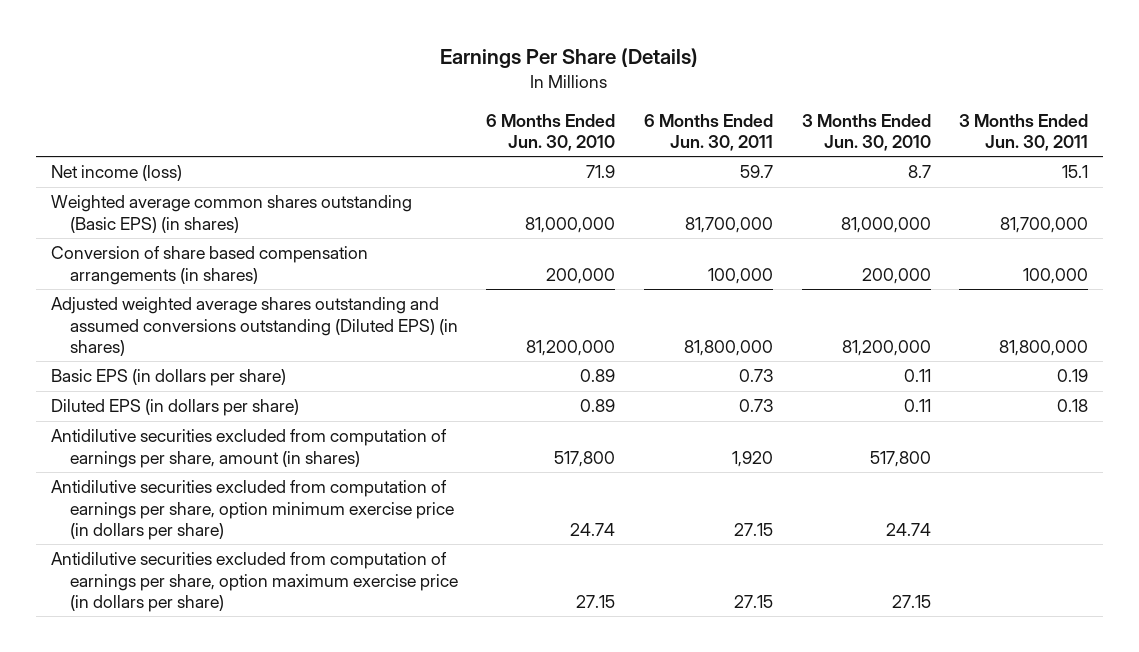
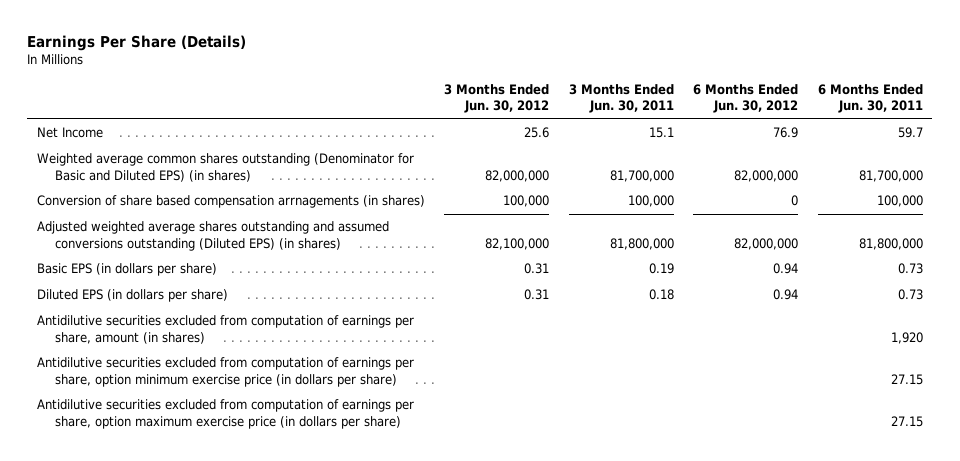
[486,113,616,152] 6 Months Ended Jun. 30, 2010 -> none
[801,113,931,152] 3 Months Ended Jun. 30, 2010 -> none
none -> [444,84,550,114] 3 Months Ended Jun. 30, 2012
none -> [693,84,799,114] 6 Months Ended Jun. 30, 2012
[50,165,182,182] Net income (loss) -> [36,127,103,139] Net Income
[50,195,412,233] Weighted average common shares outstanding (Basic EPS) (in shares) -> [36,153,414,182] Weighted average common shares outstanding (Denominator for Basic and Diluted EPS) (in shares)
[50,246,368,285] Conversion of share based compensation arrangements (in shares) -> [36,195,425,209] Conversion of share based compensation arrnagements (in shares)

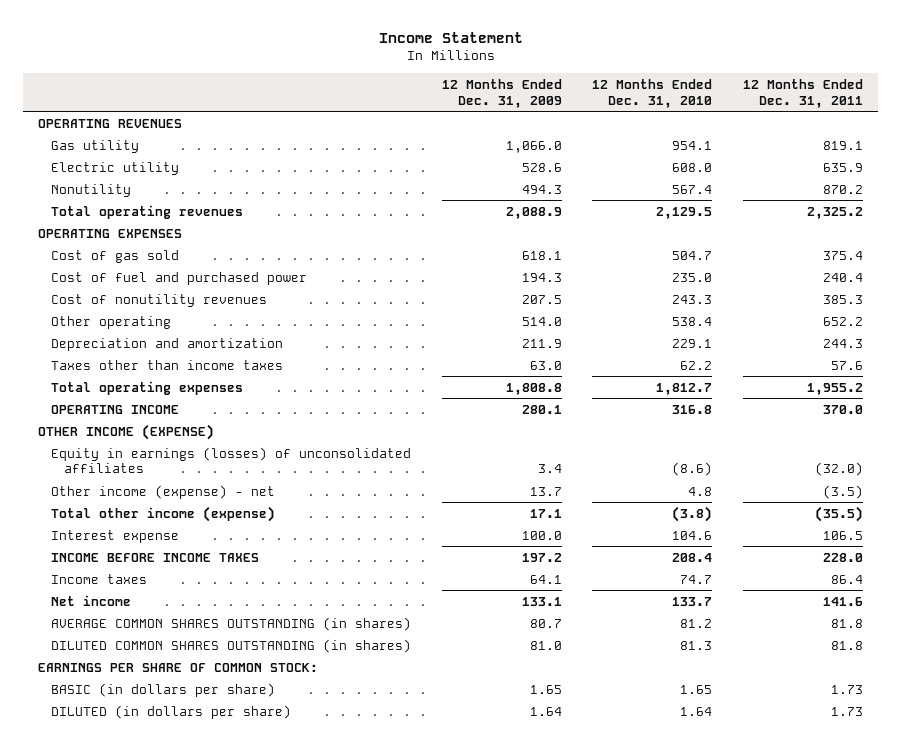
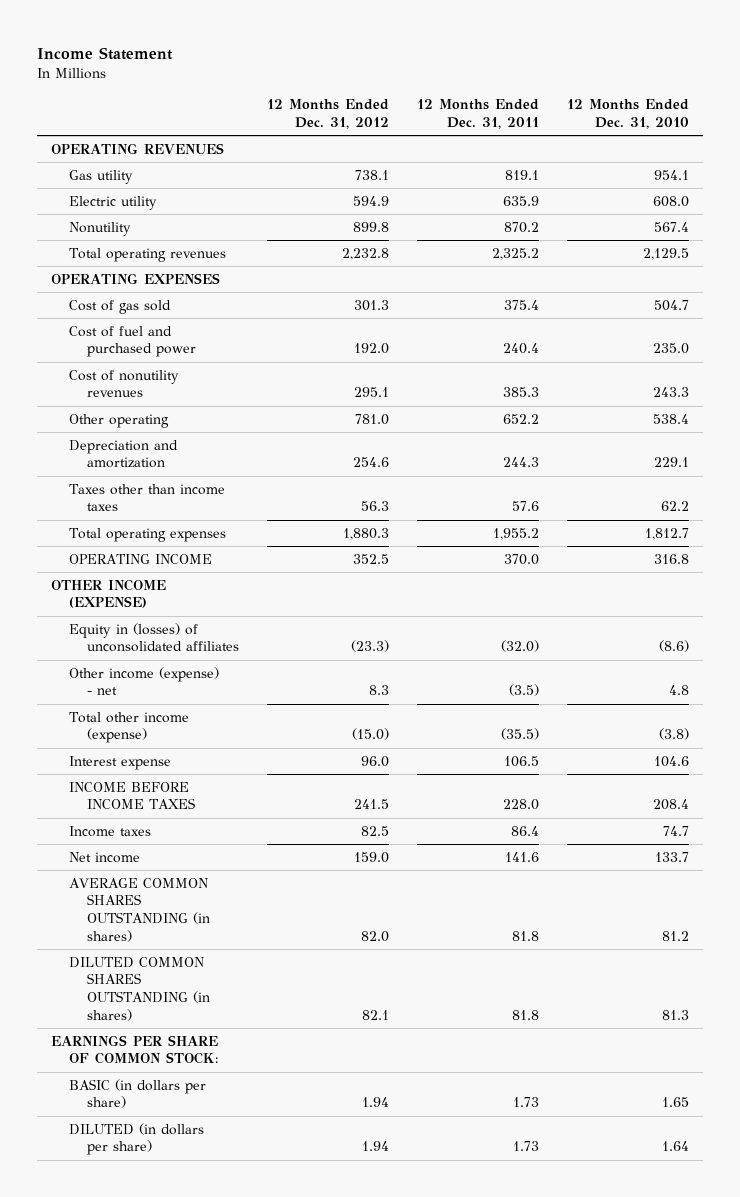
[441,79,562,108] 12 Months Ended Dec. 31, 2009 -> none
none -> [267,99,390,129] 12 Months Ended Dec. 31, 2012
[51,446,412,474] Equity in earnings (losses) of unconsolidated affiliates -> [69,622,240,653] Equity in (losses) of unconsolidated affiliates

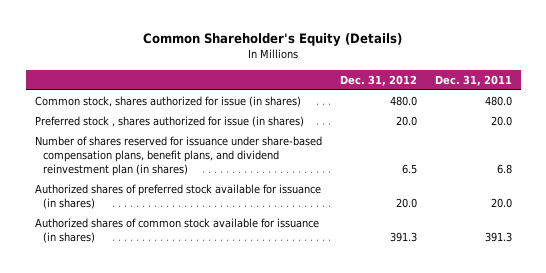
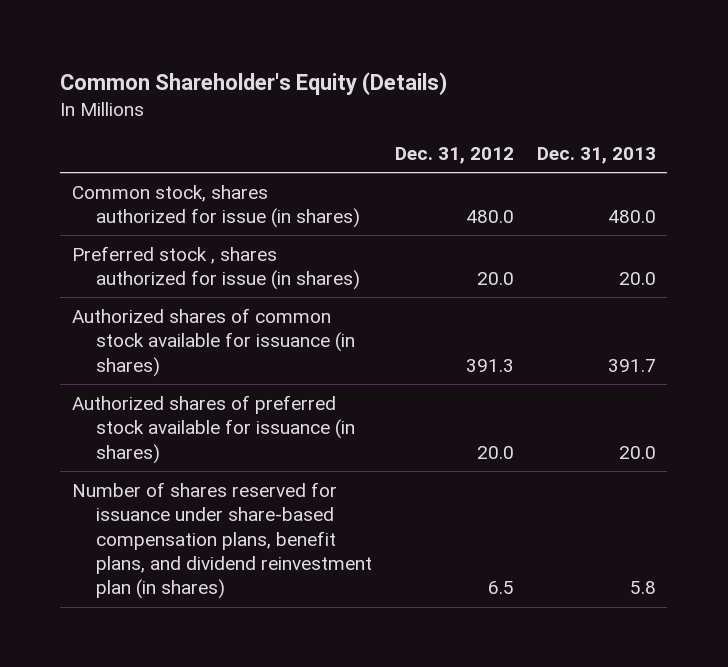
[434,74,512,86] Dec. 31, 2011 -> none
none -> [536,147,656,165] Dec. 31, 2013
[34,184,321,210] Authorized shares of preferred stock available for issuance (in shares) -> [71,394,356,464] Authorized shares of preferred stock available for issuance (in shares)
[34,136,322,177] Number of shares reserved for issuance under share-based compensation plans, benefit plans, and dividend reinvestment plan (in shares) -> [71,481,373,600] Number of shares reserved for issuance under share-based compensation plans, benefit plans, and dividend reinvestment plan (in shares)

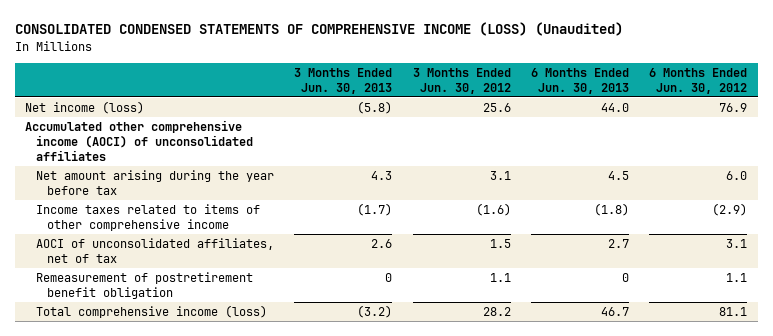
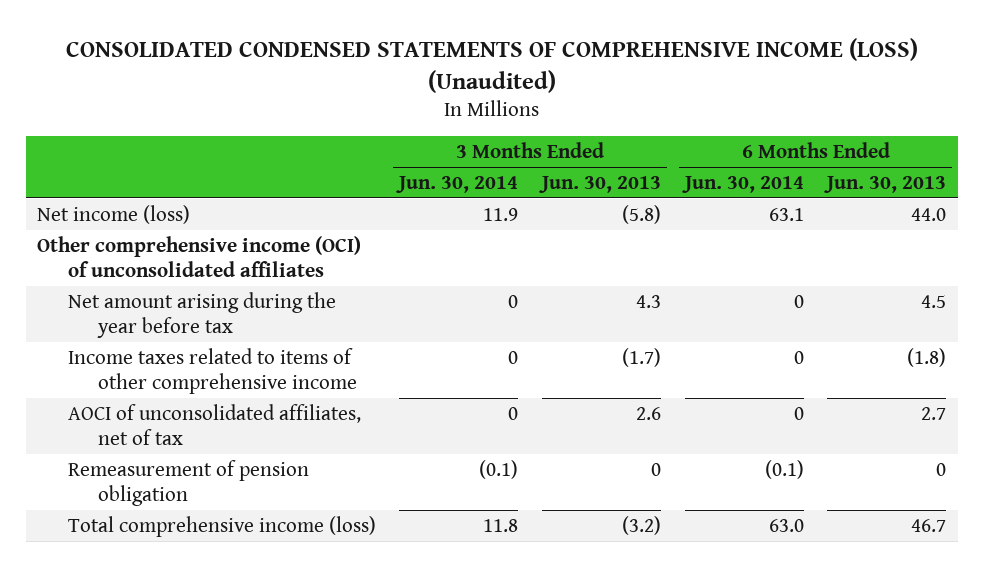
[412,67,511,94] 3 Months Ended Jun. 30, 2012 -> none
[649,67,748,94] 6 Months Ended Jun. 30, 2012 -> none
none -> [396,175,519,193] Jun. 30, 2014
none -> [681,175,804,193] Jun. 30, 2014
[25,119,253,162] Accumulated other comprehensive income (AOCI) of unconsolidated affiliates -> [37,235,362,277] Other comprehensive income (OCI) of unconsolidated affiliates
[35,271,253,299] Remeasurement of postretirement benefit obligation -> [67,459,309,506] Remeasurement of pension obligation

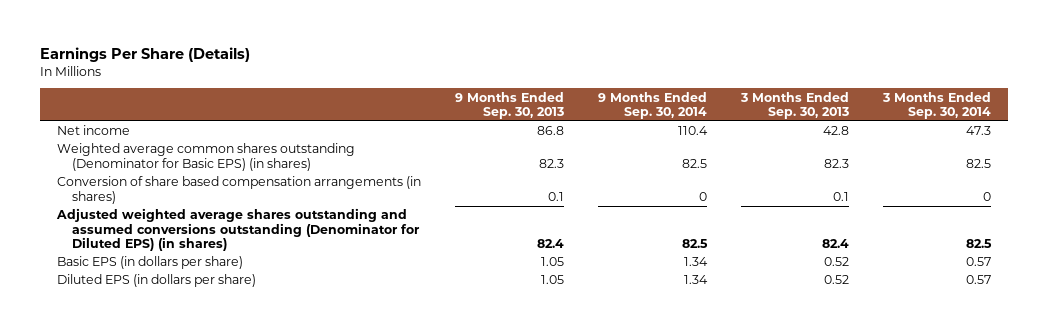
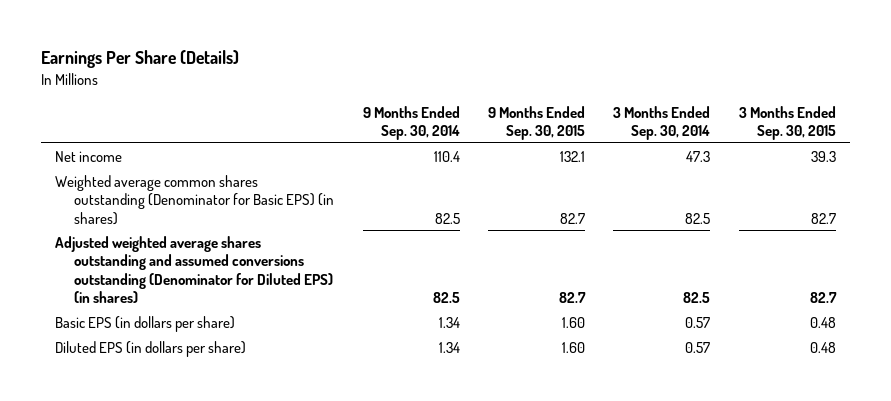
[454,91,564,120] 9 Months Ended Sep. 30, 2013 -> none
[739,91,849,120] 3 Months Ended Sep. 30, 2013 -> none
none -> [488,105,586,141] 9 Months Ended Sep. 30, 2015
none -> [738,105,836,141] 3 Months Ended Sep. 30, 2015
[56,176,421,204] Conversion of share based compensation arrangements (in shares) -> none

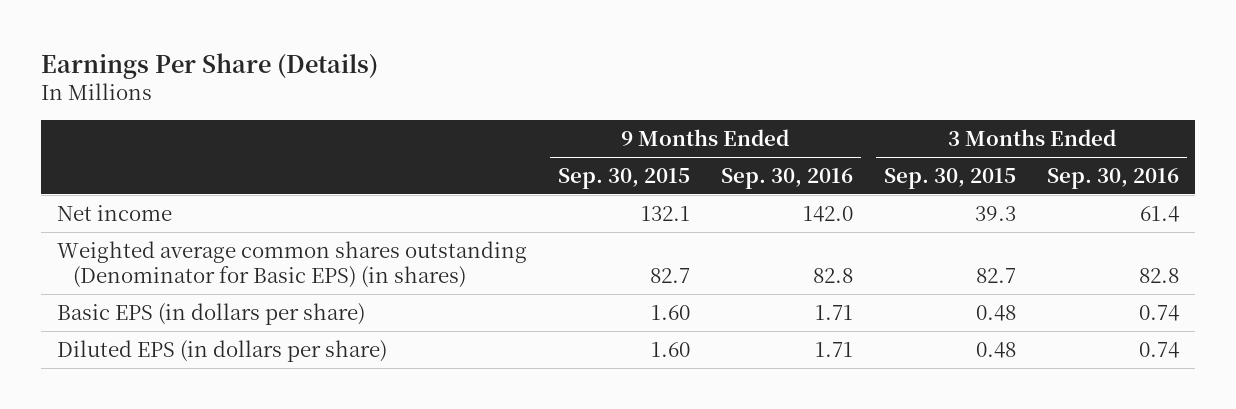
[362,105,460,141] 9 Months Ended Sep. 30, 2014 -> none
[613,105,711,141] 3 Months Ended Sep. 30, 2014 -> none
none -> [720,167,853,189] Sep. 30, 2016
none -> [1047,167,1180,189] Sep. 30, 2016
[54,235,334,304] Adjusted weighted average shares outstanding and assumed conversions outstanding (Denominator for Diluted EPS) (in shares) -> none

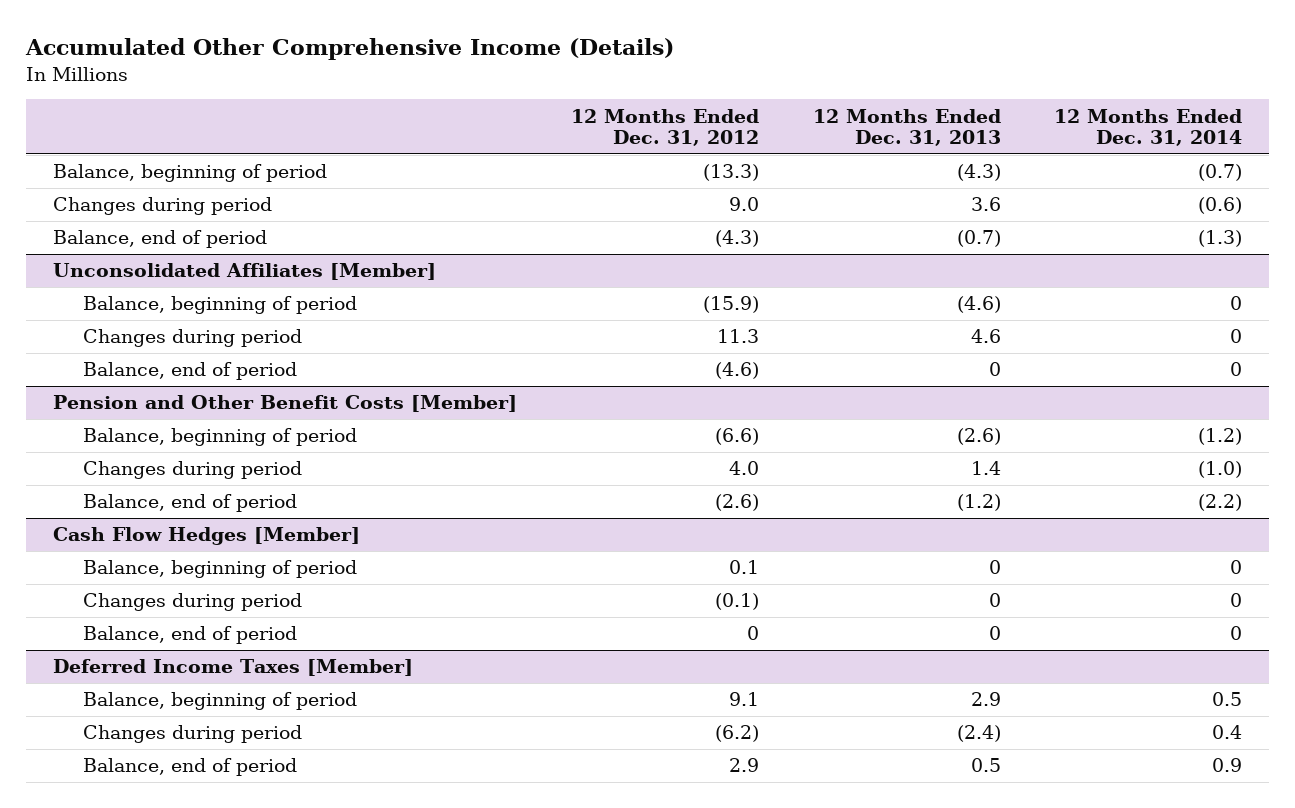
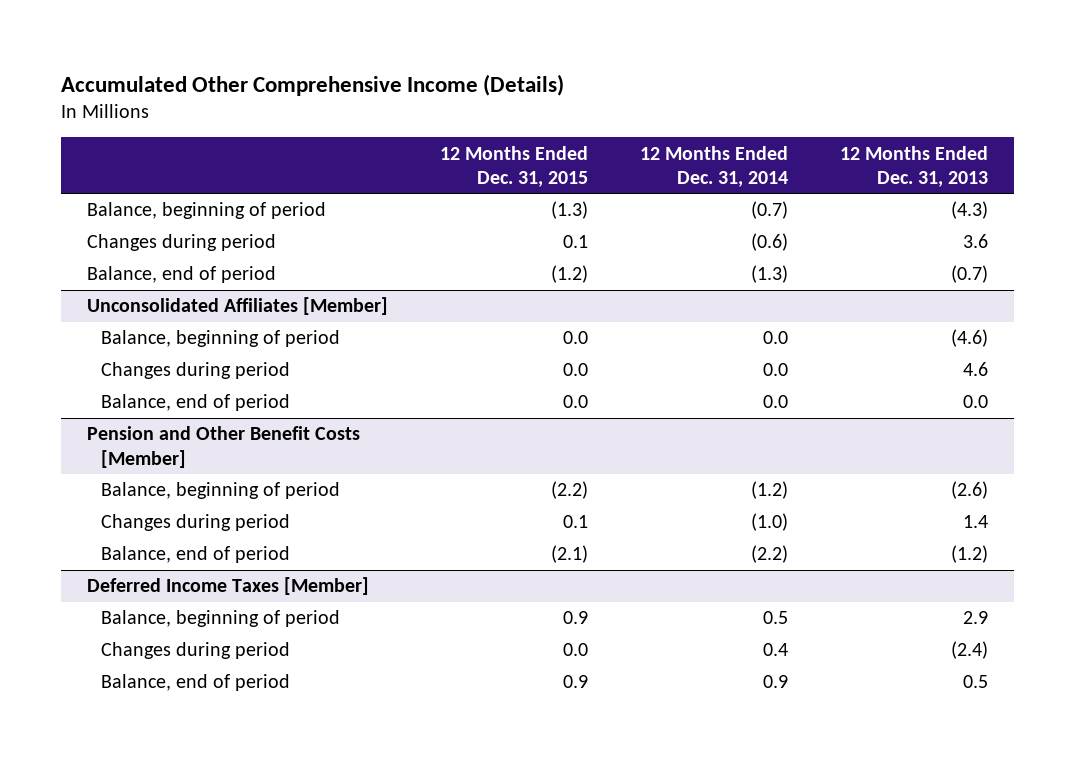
[570,108,759,147] 12 Months Ended Dec. 31, 2012 -> none
none -> [440,145,589,188] 12 Months Ended Dec. 31, 2015
[1230,296,1243,311] 0 -> [762,331,788,345] 0.0
[1230,329,1243,344] 0 -> [762,363,788,377] 0.0
[988,362,1001,377] 0 -> [962,395,988,409] 0.0
[1230,362,1243,377] 0 -> [762,395,788,409] 0.0
[53,527,361,546] Cash Flow Hedges [Member] -> none
[82,560,357,579] Balance, beginning of period -> none
[82,593,302,612] Changes during period -> none
[82,626,297,645] Balance, end of period -> none

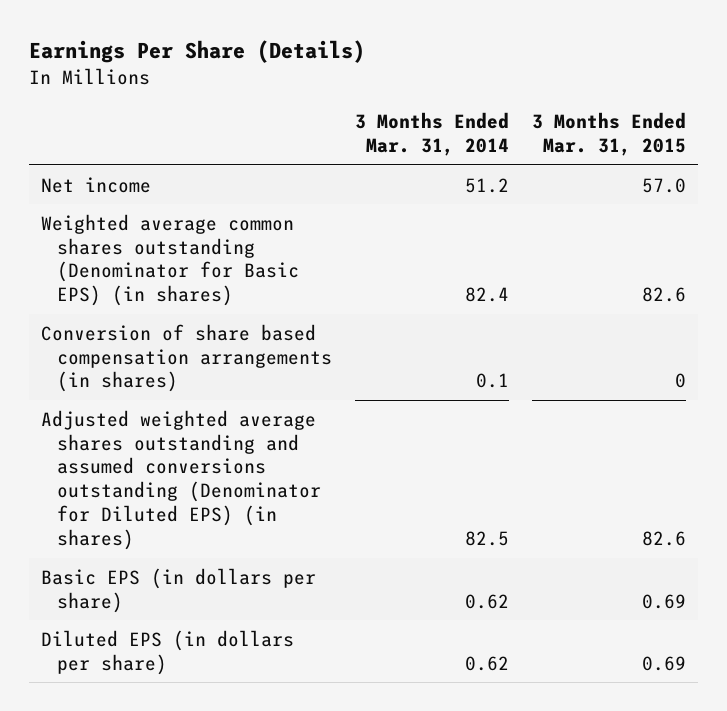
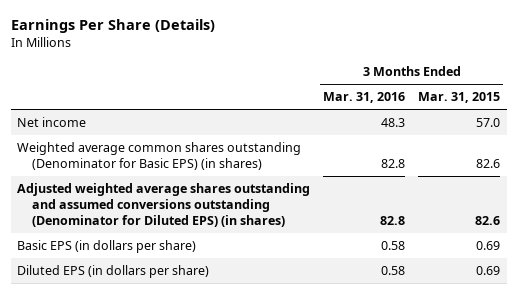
[354,112,509,157] 3 Months Ended Mar. 31, 2014 -> none
none -> [323,92,406,104] Mar. 31, 2016
[40,323,332,393] Conversion of share based compensation arrangements (in shares) -> none

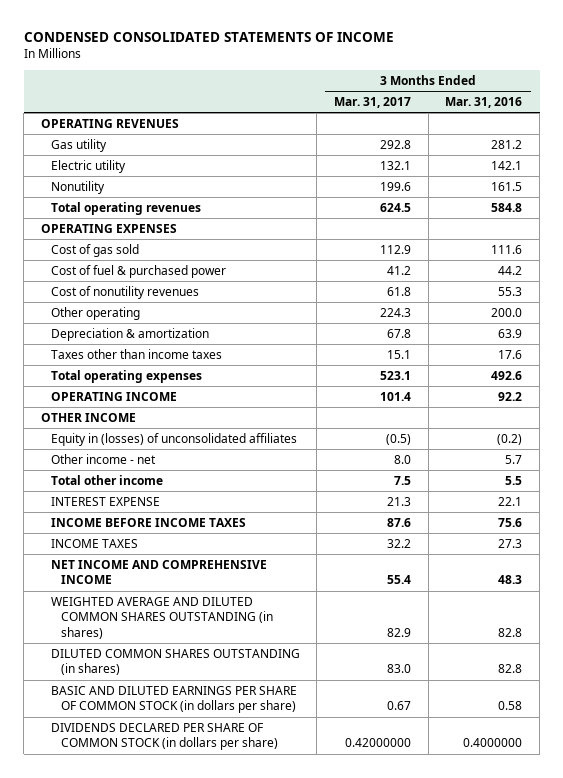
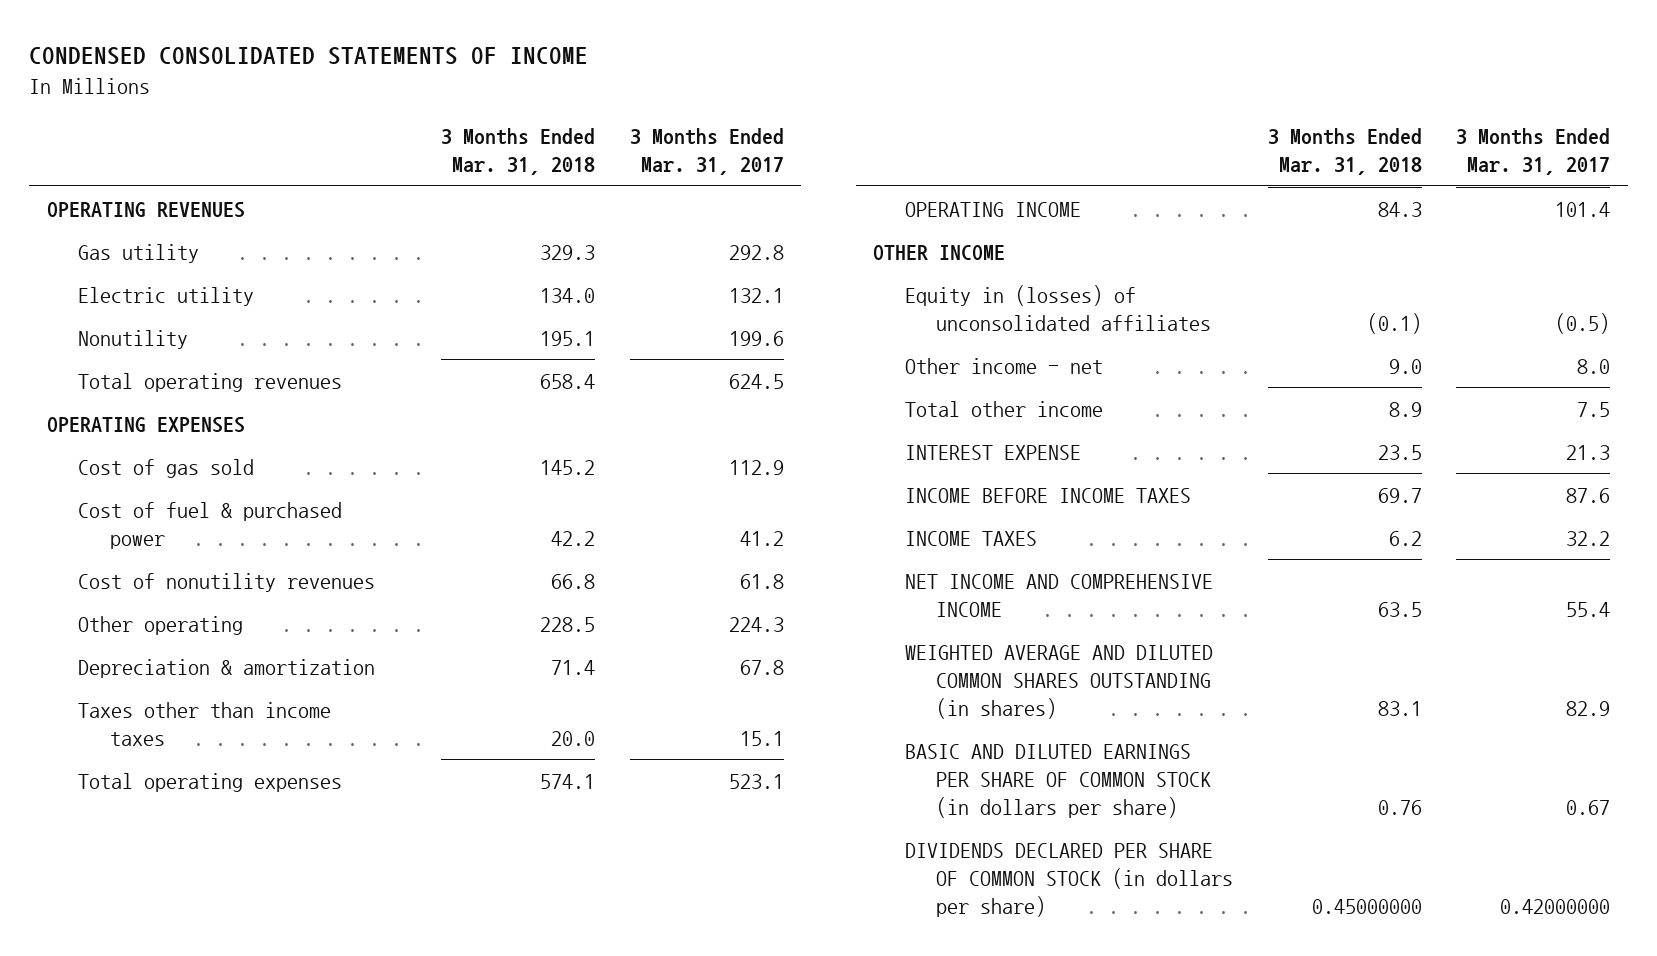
[445,96,523,108] Mar. 31, 2016 -> none
none -> [441,128,596,176] 3 Months Ended Mar. 31, 2018
[50,648,300,676] DILUTED COMMON SHARES OUTSTANDING (in shares) -> none

